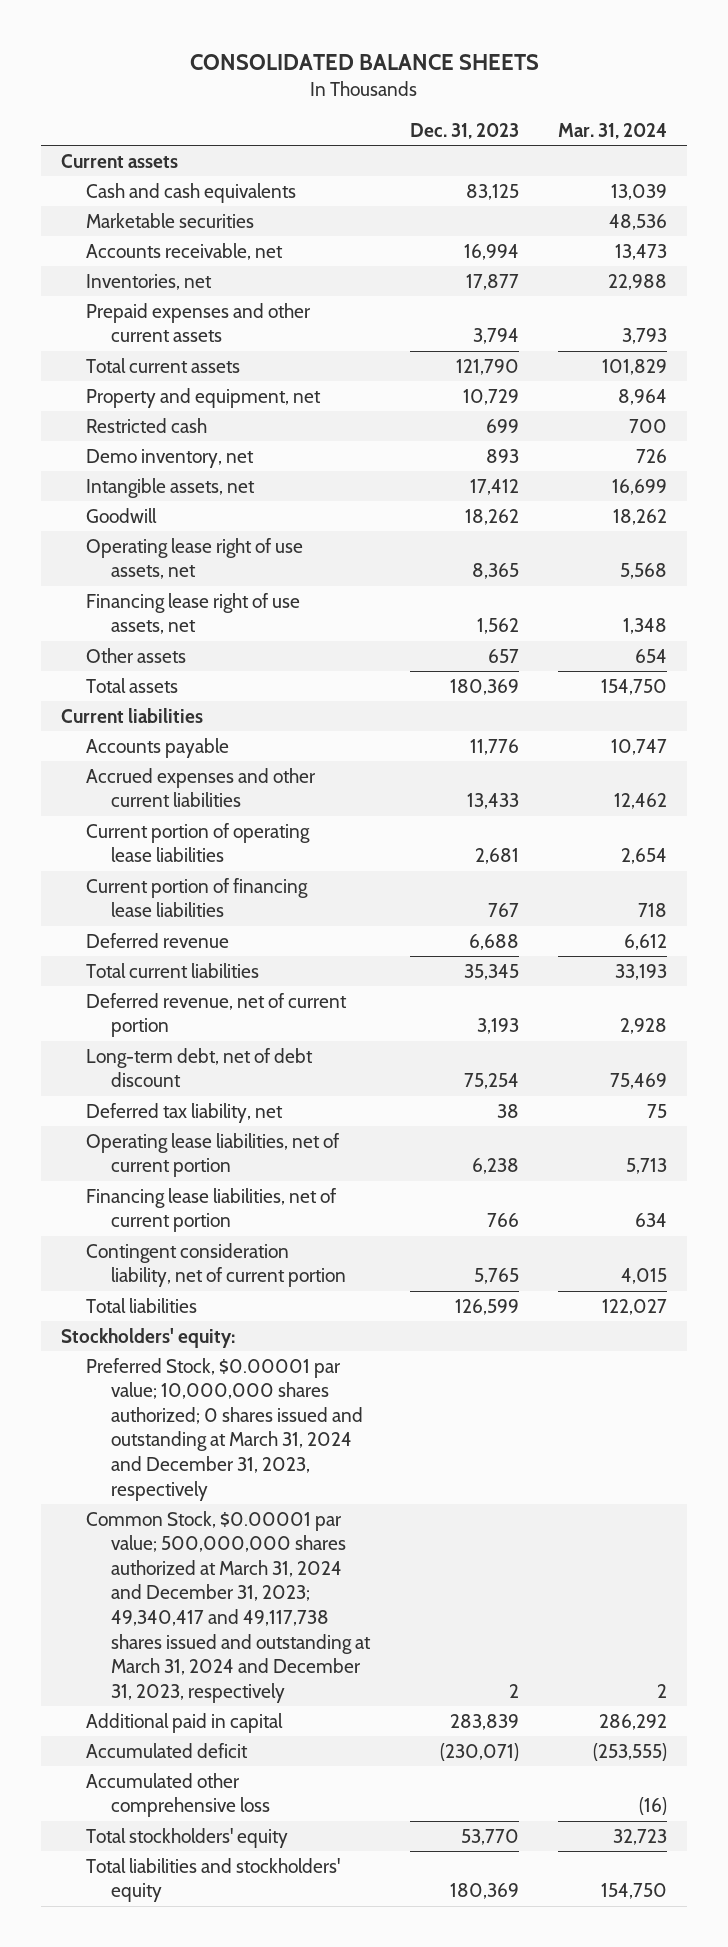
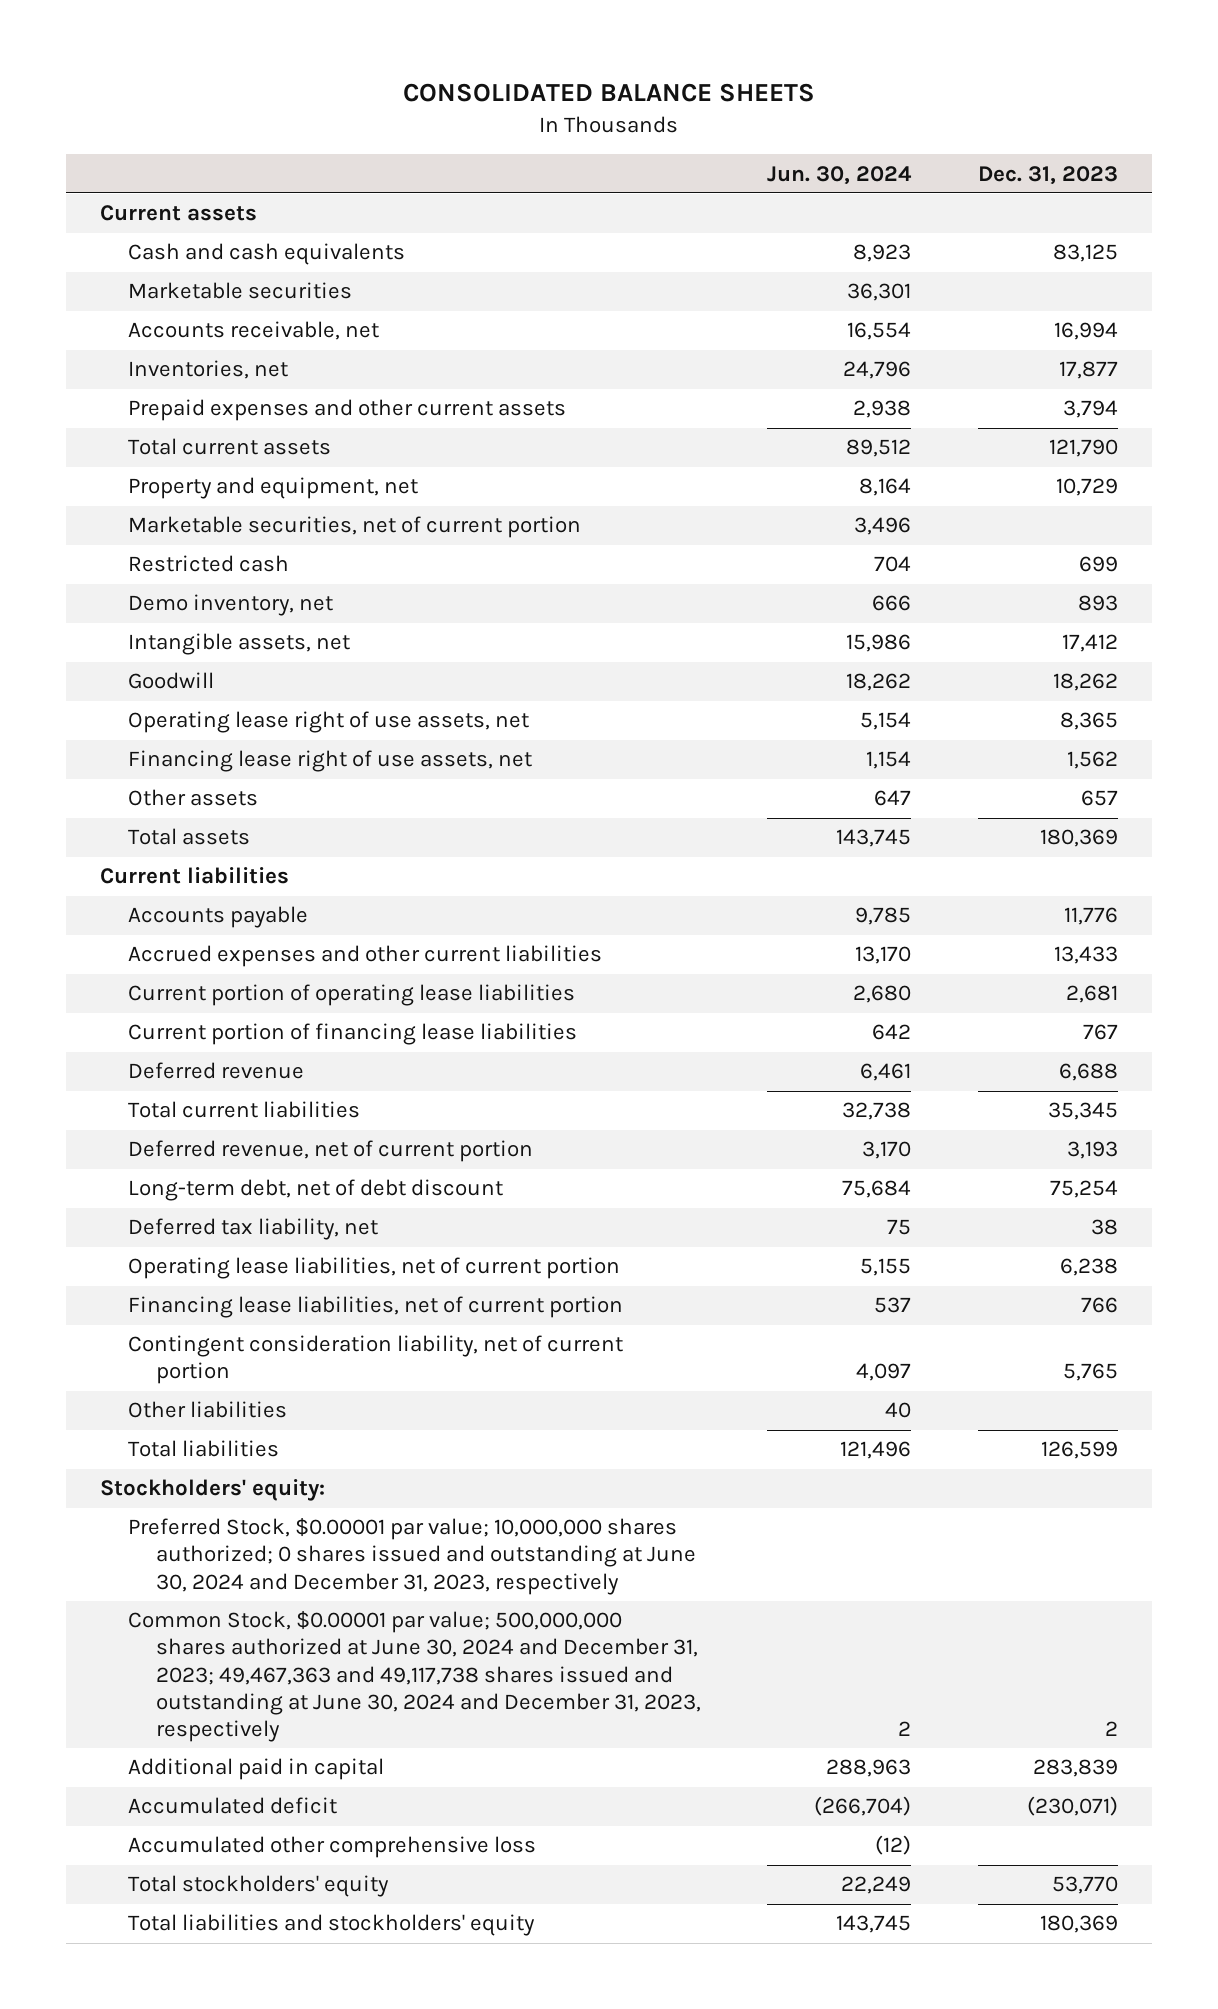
[558,122,668,139] Mar. 31, 2024 -> none
none -> [767,165,913,185] Jun. 30, 2024
none -> [127,516,581,539] Marketable securities, net of current portion
none -> [127,1401,287,1419] Other liabilities
[85,1357,364,1501] Preferred Stock, $0.00001 par value; 10,000,000 shares authorized; 0 shares issued and outstanding at March 31, 2024 and December 31, 2023, respectively -> [127,1518,696,1595] Preferred Stock, $0.00001 par value; 10,000,000 shares authorized; 0 shares issued and outstanding at June 30, 2024 and December 31, 2023, respectively
[85,1510,372,1703] Common Stock, $0.00001 par value; 500,000,000 shares authorized at March 31, 2024 and December 31, 2023; 49,340,417 and 49,117,738 shares issued and outstanding at March 31, 2024 and December 31, 2023, respectively -> [127,1611,701,1742] Common Stock, $0.00001 par value; 500,000,000 shares authorized at June 30, 2024 and December 31, 2023; 49,467,363 and 49,117,738 shares issued and outstanding at June 30, 2024 and December 31, 2023, respectively

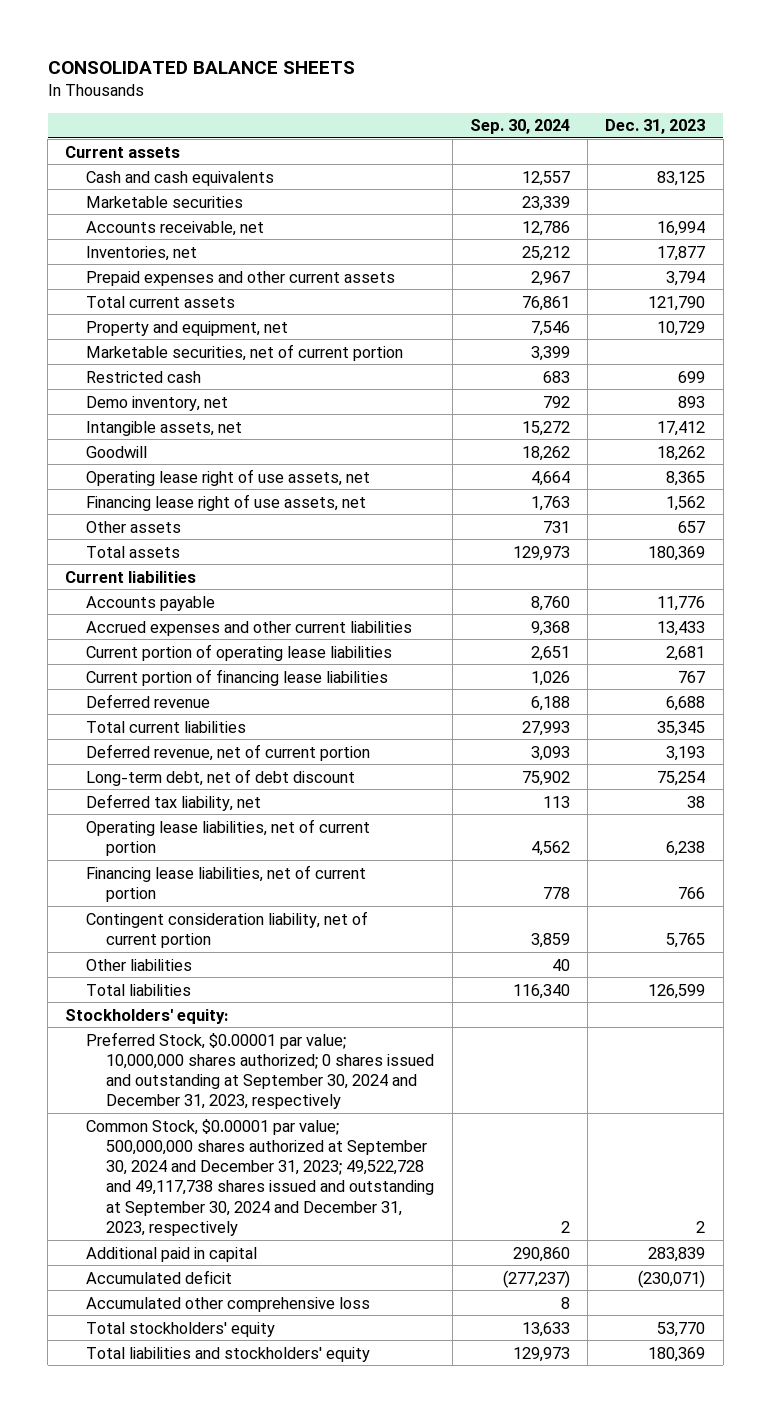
[767,165,913,185] Jun. 30, 2024 -> none
none -> [469,119,570,135] Sep. 30, 2024
[127,1518,696,1595] Preferred Stock, $0.00001 par value; 10,000,000 shares authorized; 0 shares issued and outstanding at June 30, 2024 and December 31, 2023, respectively -> [85,1031,435,1110] Preferred Stock, $0.00001 par value; 10,000,000 shares authorized; 0 shares issued and outstanding at September 30, 2024 and December 31, 2023, respectively
[127,1611,701,1742] Common Stock, $0.00001 par value; 500,000,000 shares authorized at June 30, 2024 and December 31, 2023; 49,467,363 and 49,117,738 shares issued and outstanding at June 30, 2024 and December 31, 2023, respectively -> [85,1118,435,1236] Common Stock, $0.00001 par value; 500,000,000 shares authorized at September 30, 2024 and December 31, 2023; 49,522,728 and 49,117,738 shares issued and outstanding at September 30, 2024 and December 31, 2023, respectively

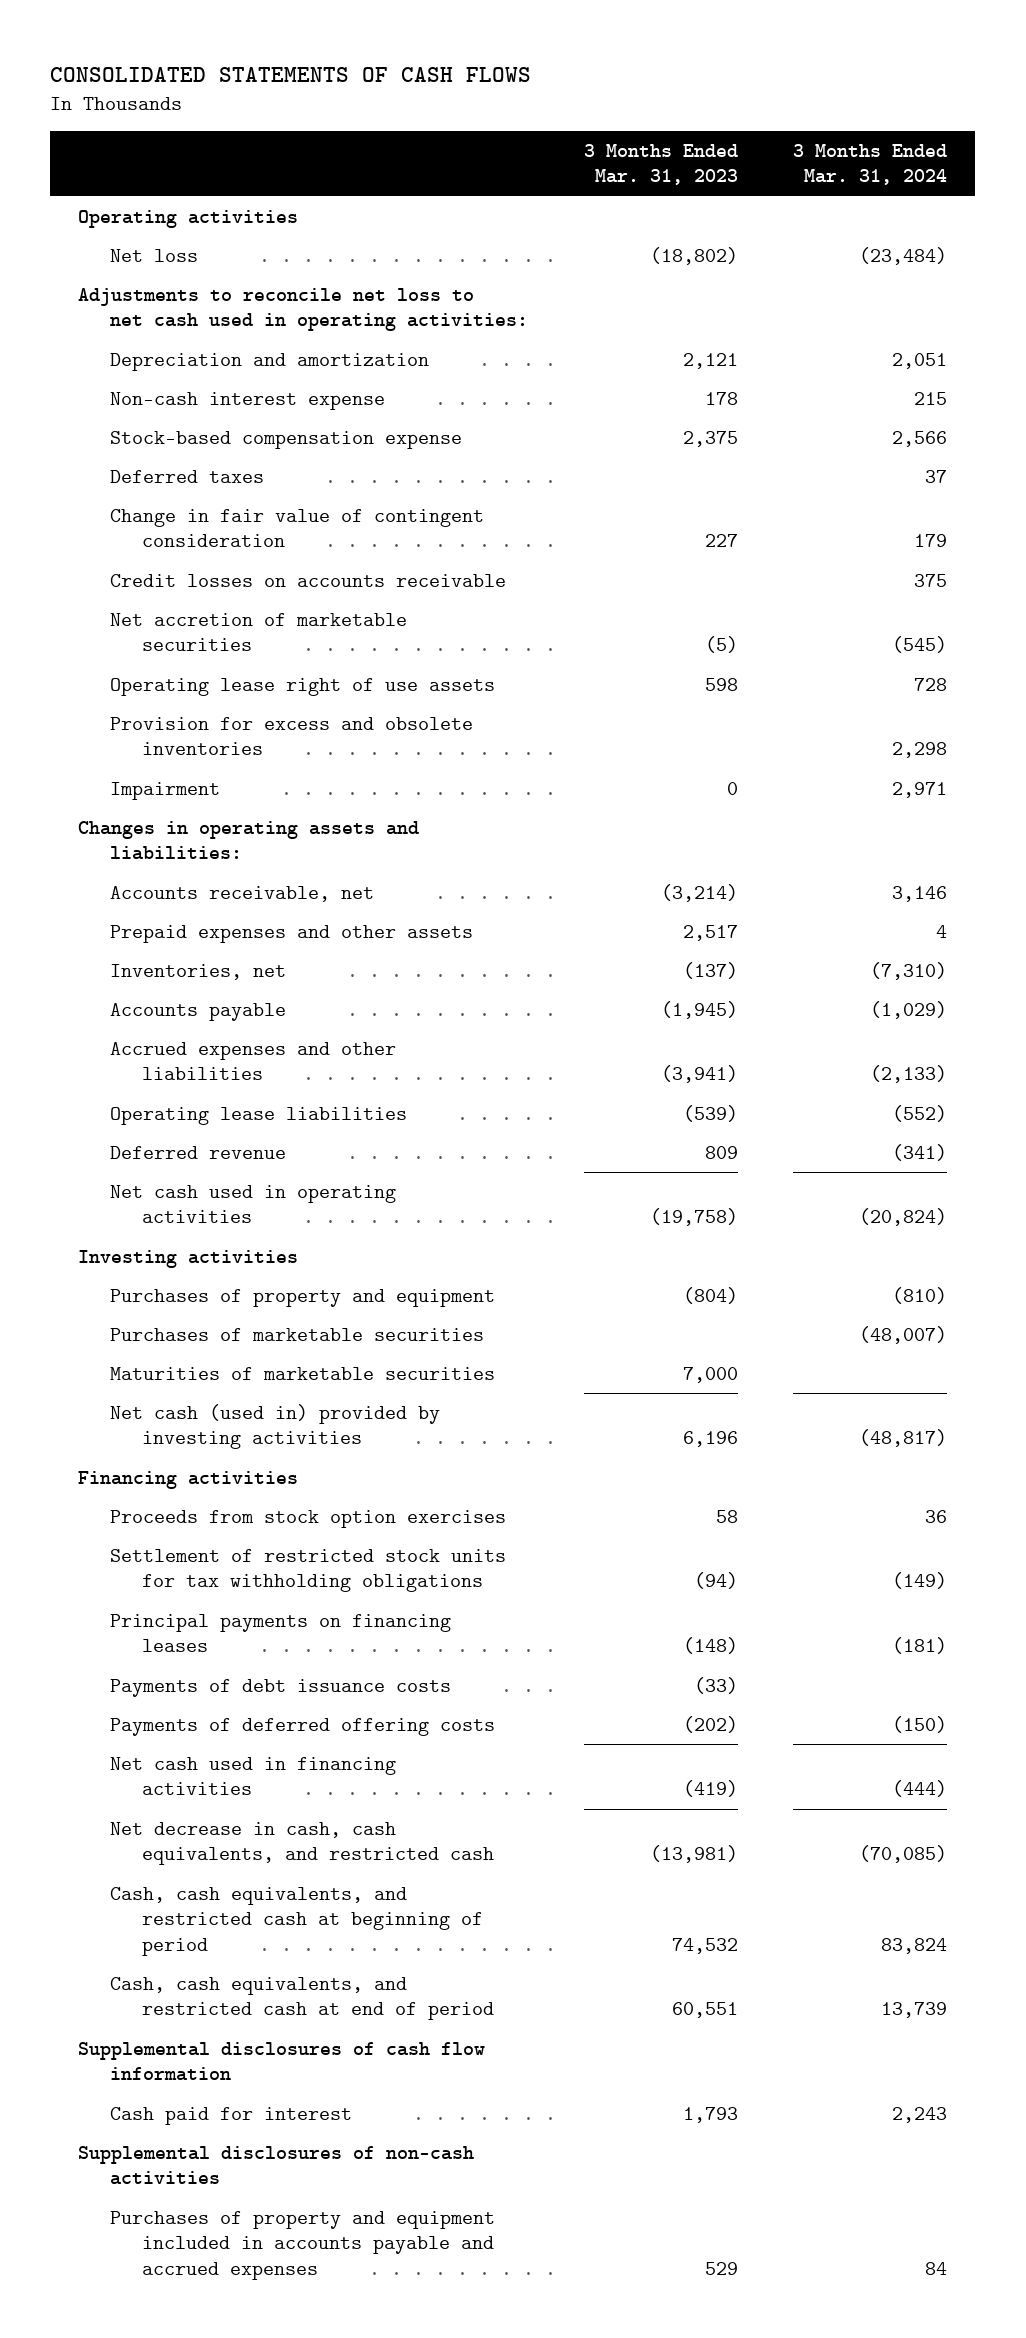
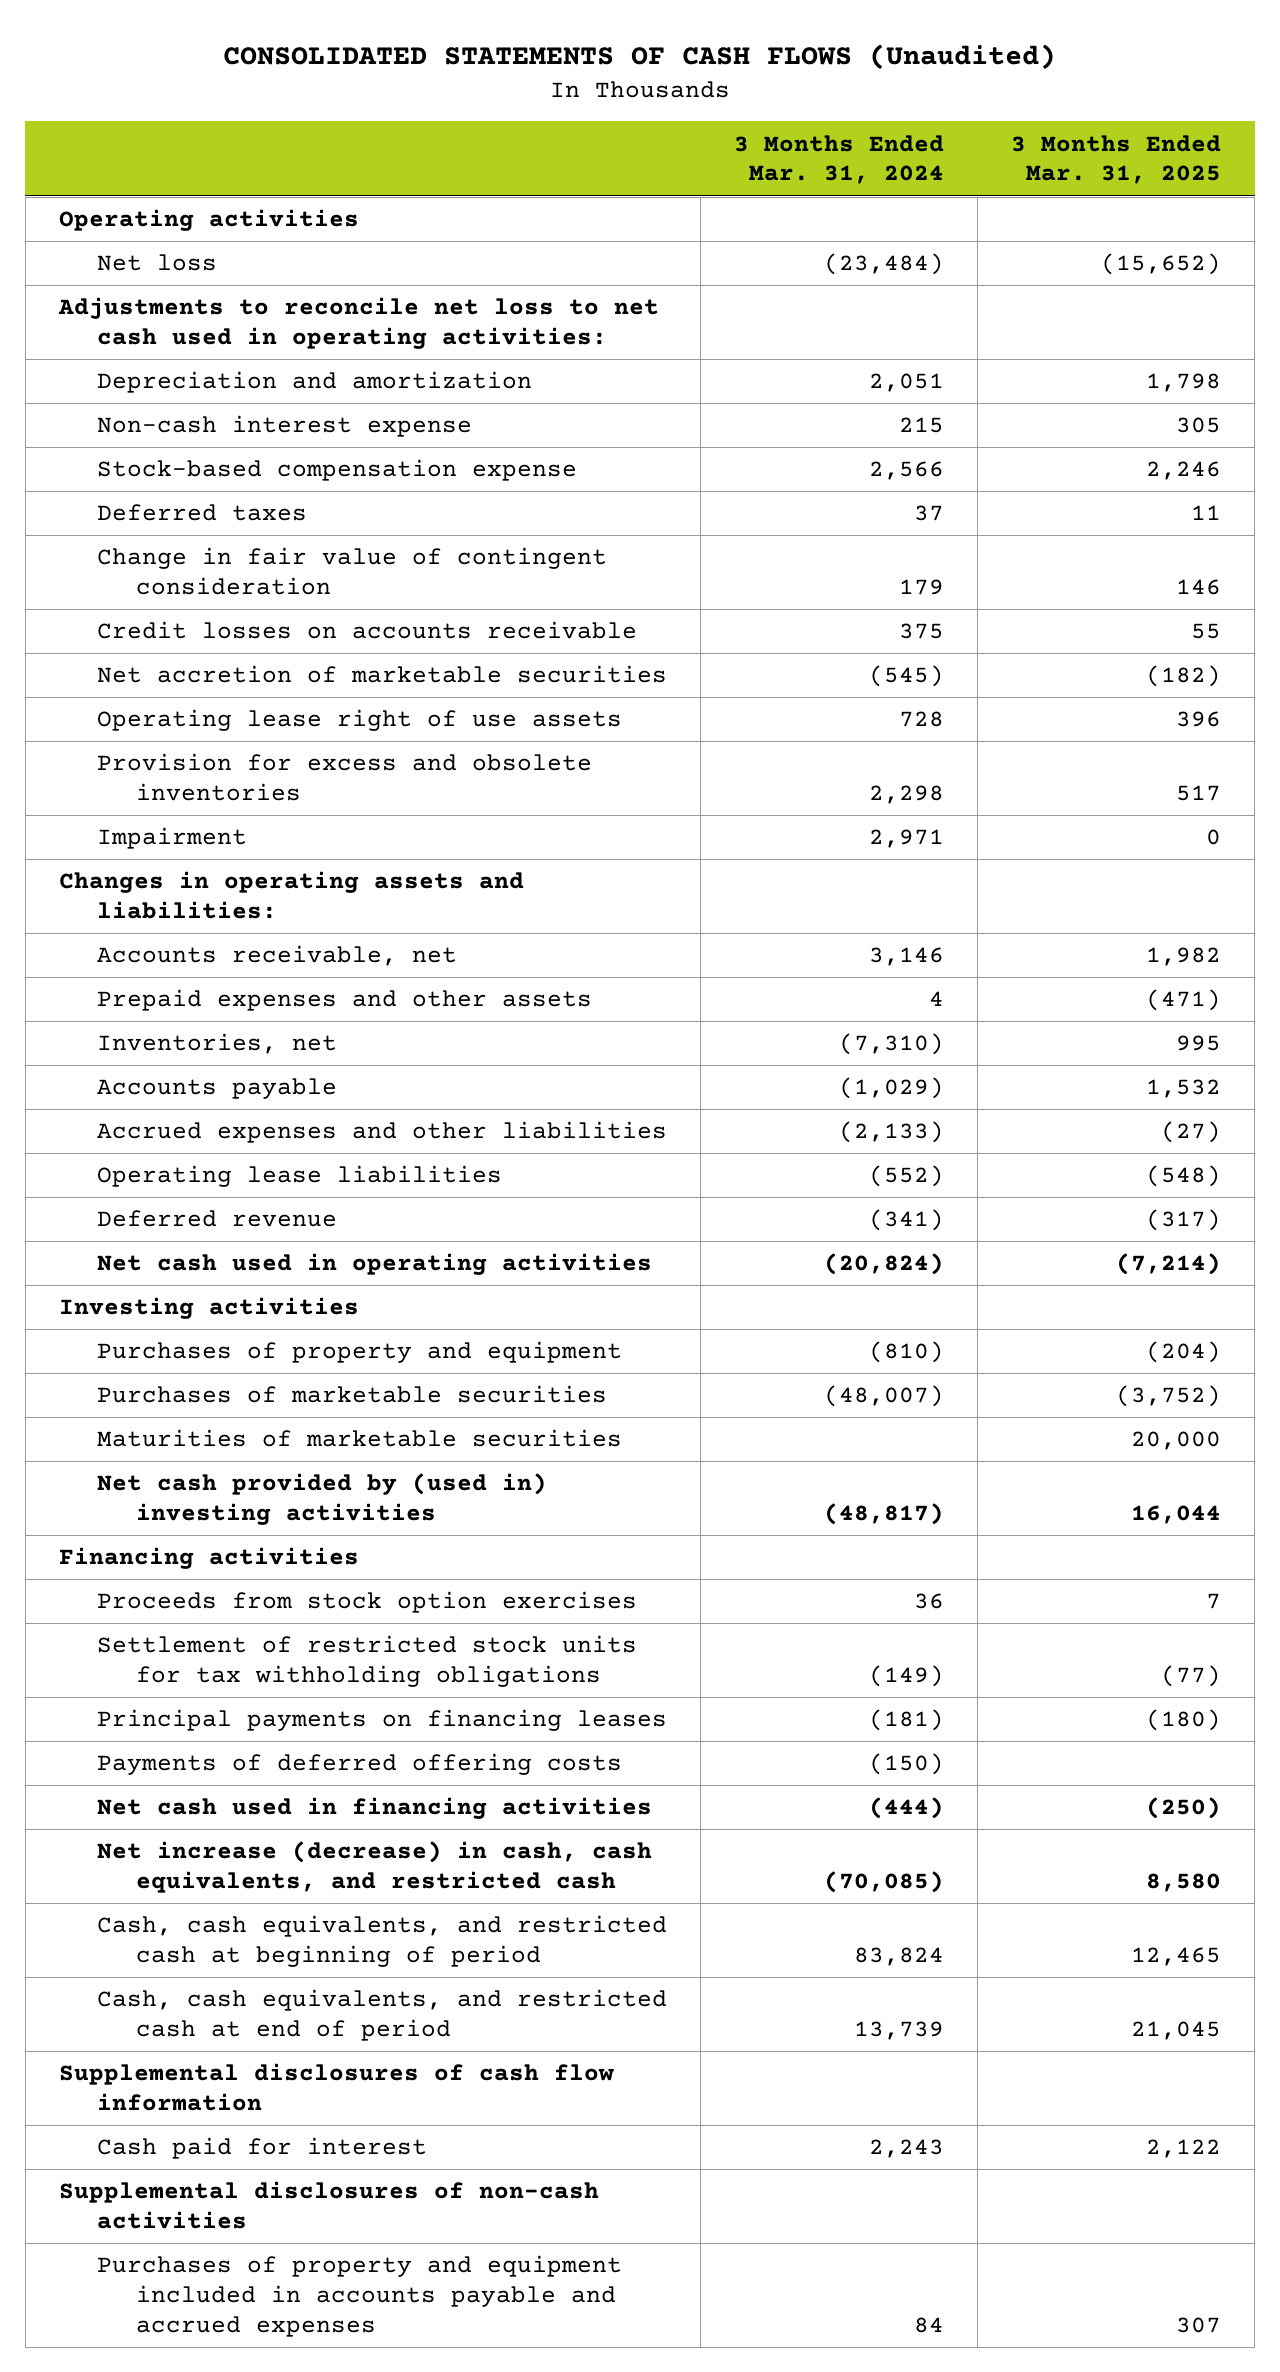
[50,67,532,83] CONSOLIDATED STATEMENTS OF CASH FLOWS -> [223,43,1057,70] CONSOLIDATED STATEMENTS OF CASH FLOWS (Unaudited)
[583,143,738,186] 3 Months Ended Mar. 31, 2023 -> none
none -> [1011,134,1222,185] 3 Months Ended Mar. 31, 2025
[109,1403,440,1450] Net cash (used in) provided by investing activities -> [97,1473,548,1526] Net cash provided by (used in) investing activities
[109,1678,451,1697] Payments of debt issuance costs -> none
[109,1821,494,1866] Net decrease in cash, cash equivalents, and restricted cash -> [97,1841,653,1894] Net increase (decrease) in cash, cash equivalents, and restricted cash

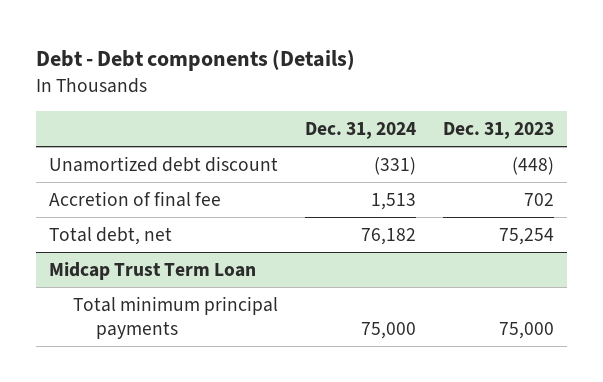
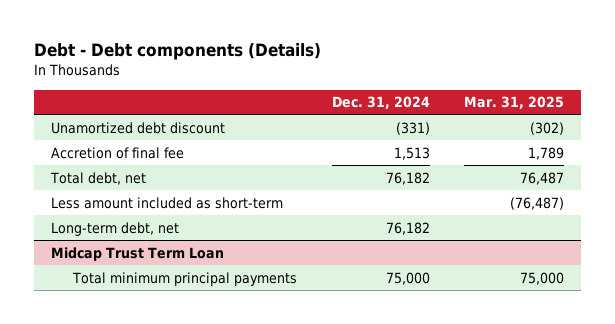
[442,122,554,140] Dec. 31, 2023 -> none
none -> [464,96,565,110] Mar. 31, 2025
none -> [51,196,284,209] Less amount included as short-term
none -> [51,221,180,236] Long-term debt, net

